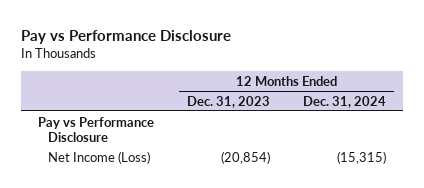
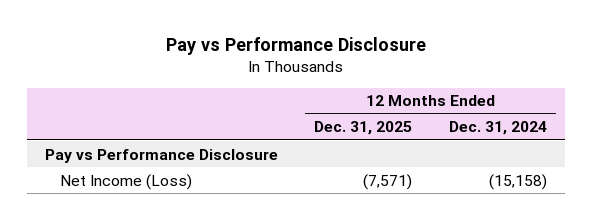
[186,95,270,108] Dec. 31, 2023 -> none
none -> [314,121,413,136] Dec. 31, 2025
[337,150,387,164] (15,315) -> [489,173,548,190] (15,158)

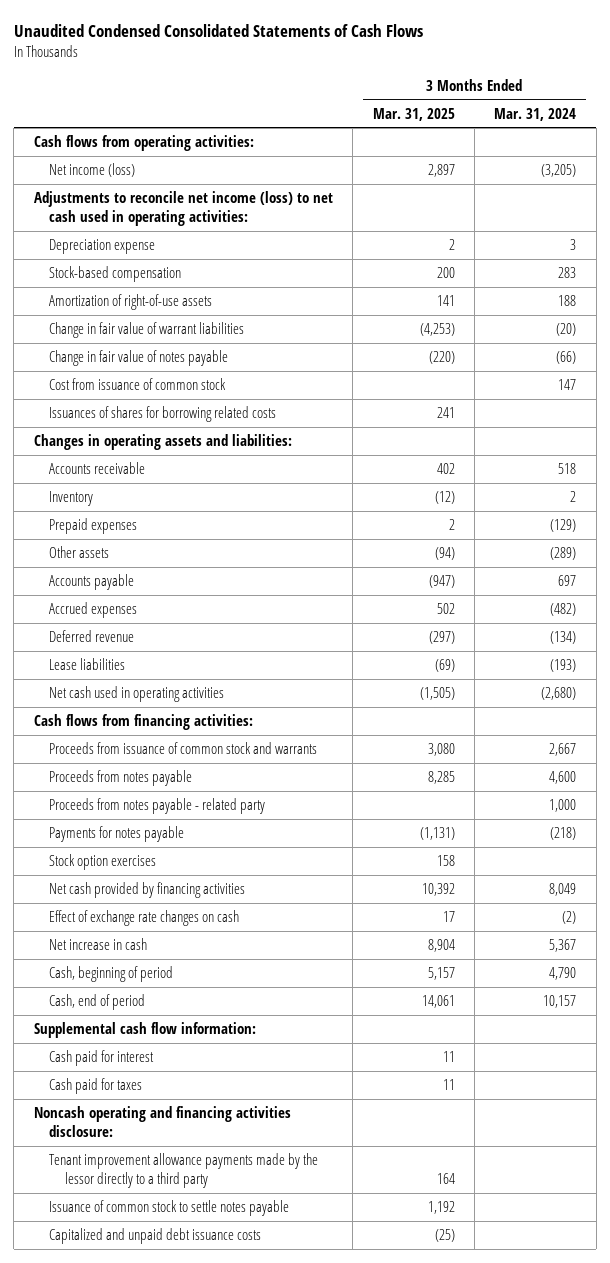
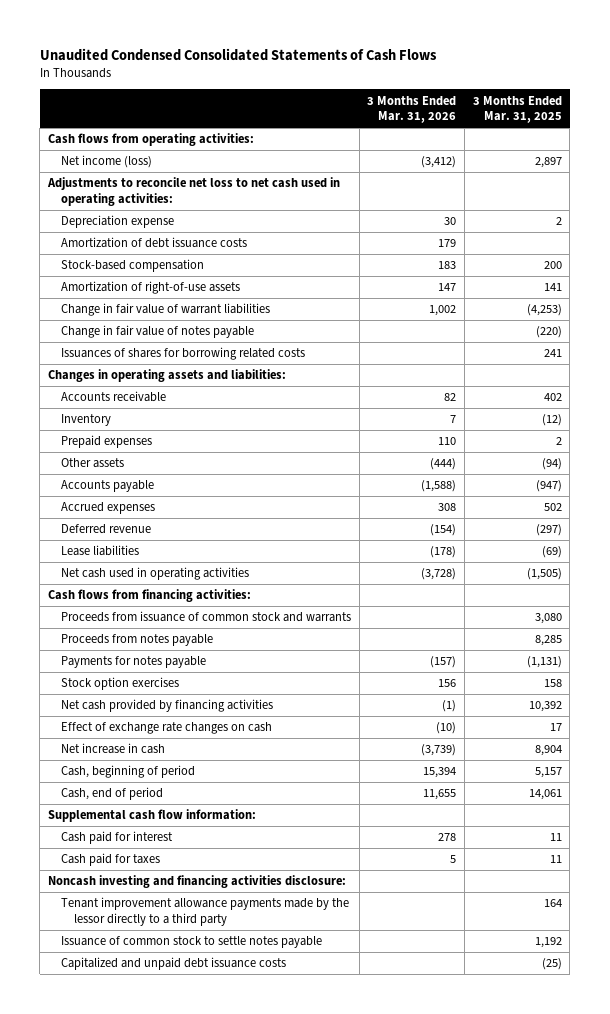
[494,107,577,121] Mar. 31, 2024 -> none
none -> [367,95,457,124] 3 Months Ended Mar. 31, 2026
[33,191,333,227] Adjustments to reconcile net income (loss) to net cash used in operating activities: -> [47,177,341,207] Adjustments to reconcile net loss to net cash used in operating activities:
none -> [60,237,247,249] Amortization of debt issuance costs
[49,378,227,391] Cost from issuance of common stock -> none
[49,798,266,815] Proceeds from notes payable - related party -> none
[33,1106,291,1138] Noncash operating and financing activities disclosure: -> [48,875,347,889] Noncash investing and financing activities disclosure:

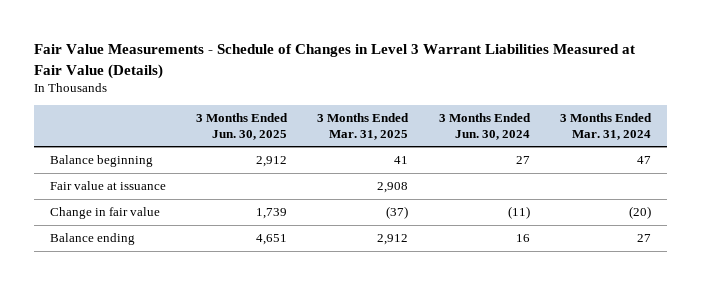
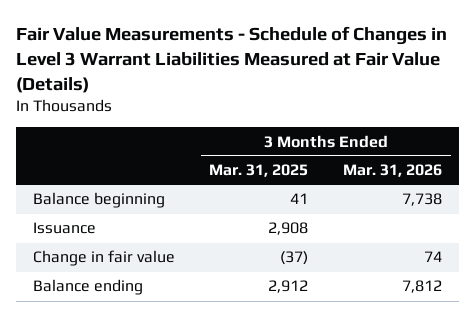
[196,113,289,140] 3 Months Ended Jun. 30, 2025 -> none
[438,113,531,140] 3 Months Ended Jun. 30, 2024 -> none
[560,113,653,140] 3 Months Ended Mar. 31, 2024 -> none
none -> [343,164,443,178] Mar. 31, 2026
[49,181,166,191] Fair value at issuance -> [32,222,96,235] Issuance

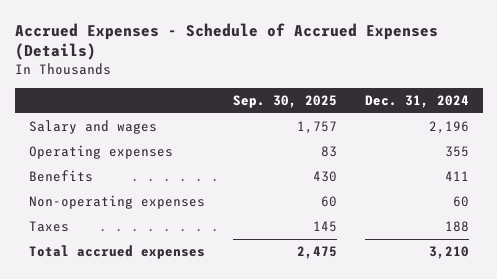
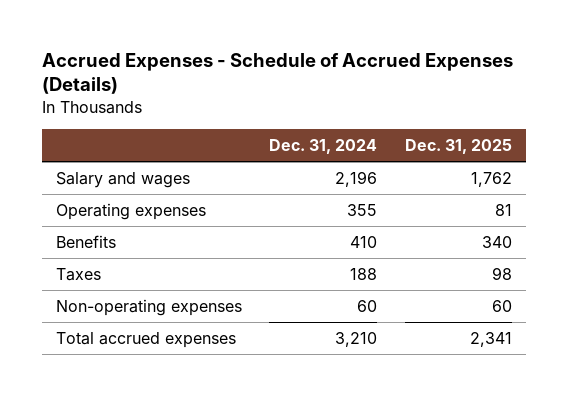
[232,94,337,108] Sep. 30, 2025 -> none
none -> [405,139,513,155] Dec. 31, 2025
[444,171,469,182] 411 -> [350,235,378,248] 410
[28,195,205,210] Non-operating expenses -> [55,298,242,316] Non-operating expenses

